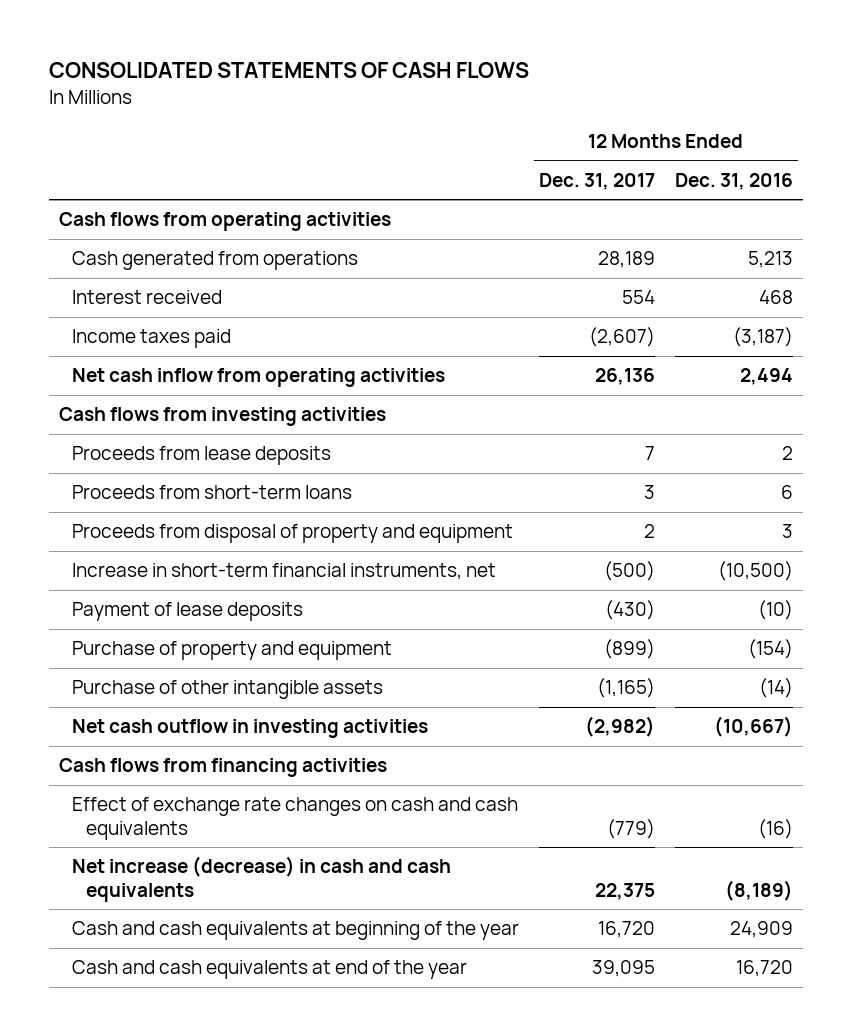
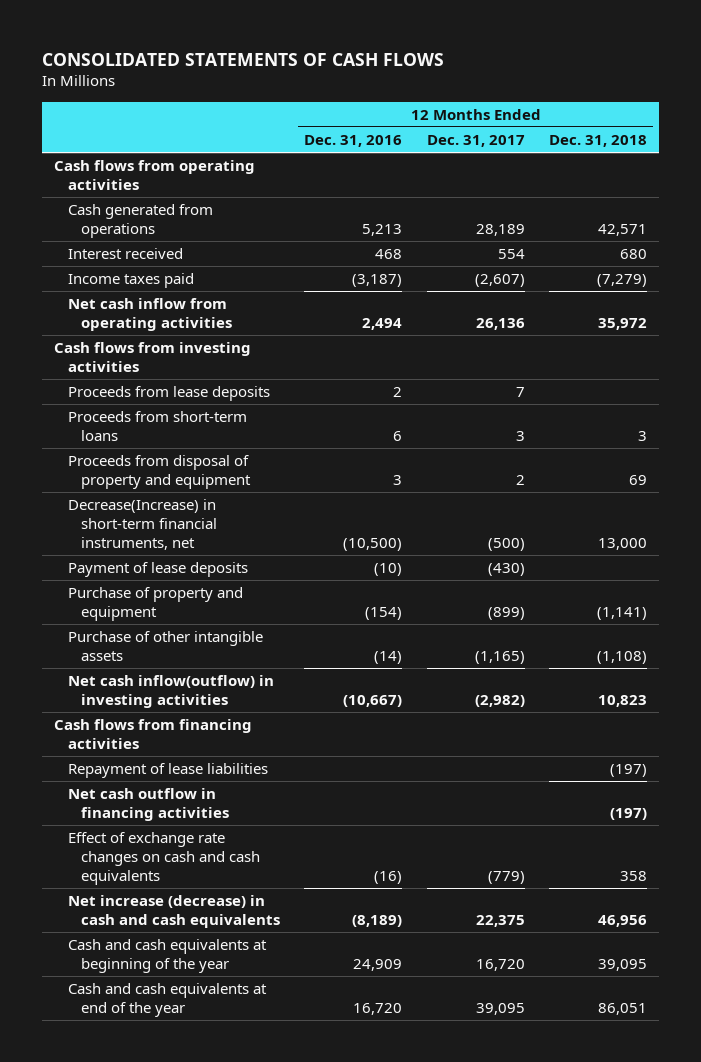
none -> [549,134,648,147] Dec. 31, 2018
[72,563,497,581] Increase in short-term financial instruments, net -> [67,499,218,551] Decrease(Increase) in short-term financial instruments, net
[72,719,429,739] Net cash outflow in investing activities -> [67,675,274,709] Net cash inflow(outflow) in investing activities
none -> [67,763,268,779] Repayment of lease liabilities
none -> [67,788,230,822] Net cash outflow in financing activities

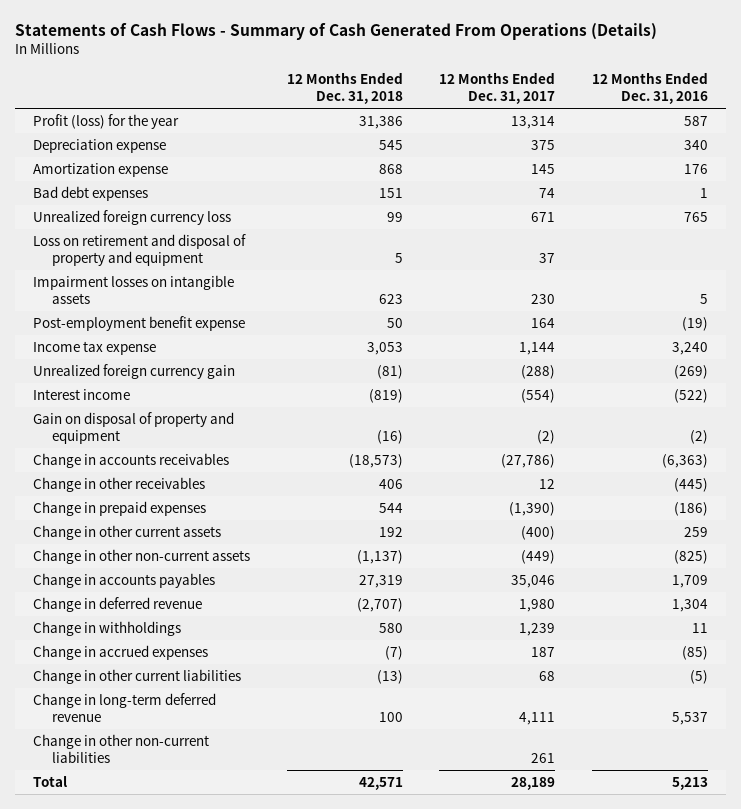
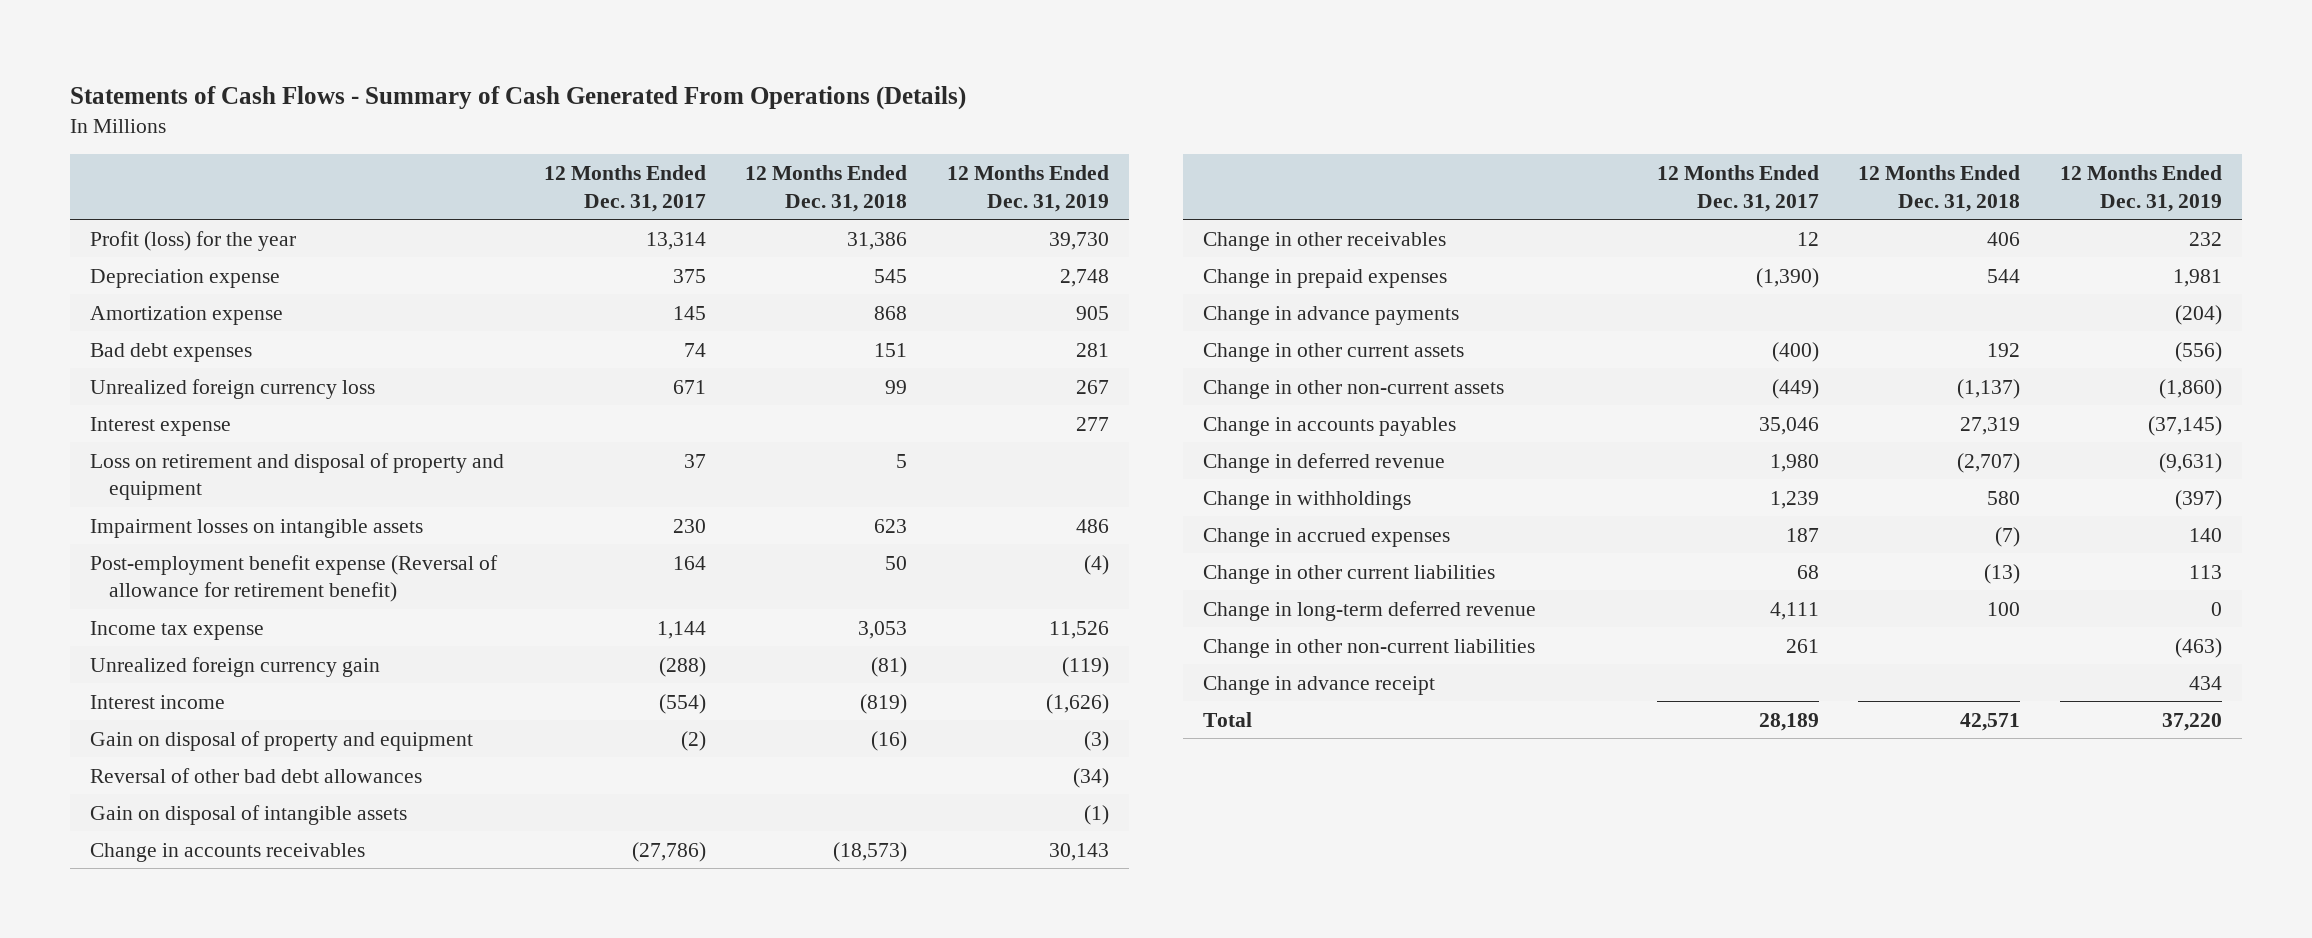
[591,72,708,105] 12 Months Ended Dec. 31, 2016 -> none
none -> [947,165,1110,212] 12 Months Ended Dec. 31, 2019
none -> [89,416,231,436] Interest expense
[33,315,246,331] Post-employment benefit expense -> [89,554,498,603] Post-employment benefit expense (Reversal of allowance for retirement benefit)
none -> [89,767,422,783] Reversal of other bad debt allowances
none -> [89,804,407,825] Gain on disposal of intangible assets
none -> [1202,305,1459,325] Change in advance payments
none -> [1202,675,1435,695] Change in advance receipt

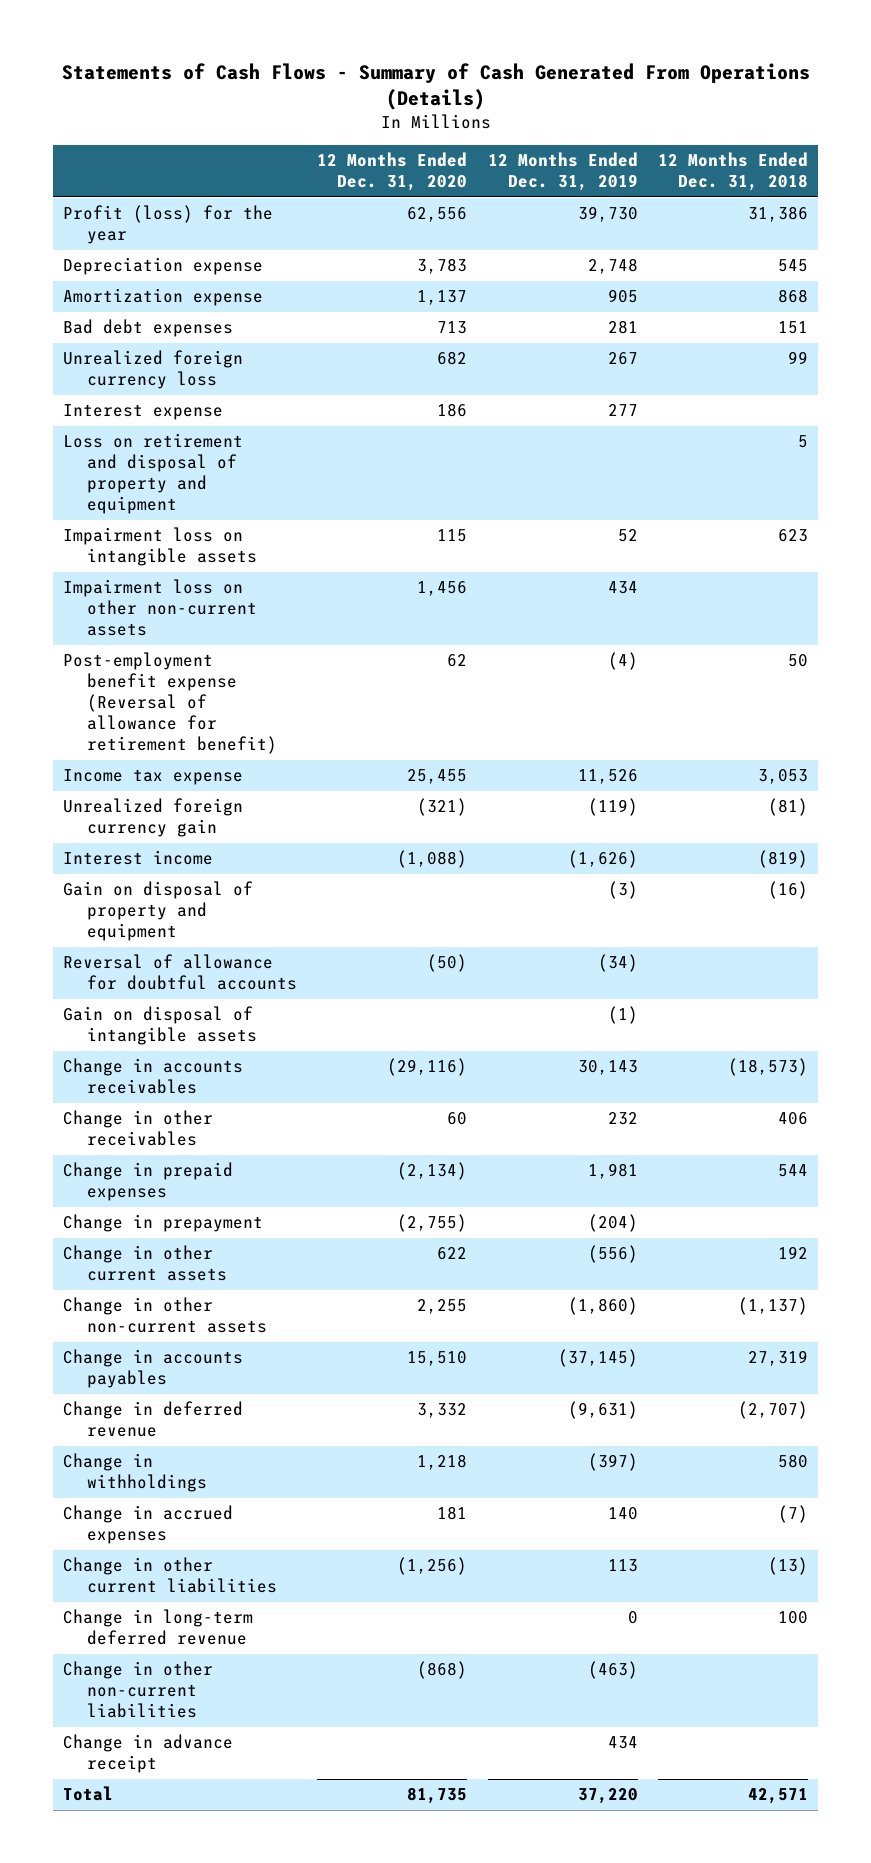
[543,165,706,212] 12 Months Ended Dec. 31, 2017 -> none
none -> [317,152,468,192] 12 Months Ended Dec. 31, 2020
[89,518,423,538] Impairment losses on intangible assets -> [63,527,258,567] Impairment loss on intangible assets
[1076,518,1110,533] 486 -> [617,529,638,543] 52
none -> [63,579,258,637] Impairment loss on other non-current assets
[89,767,422,783] Reversal of other bad debt allowances -> none
none -> [63,954,298,991] Reversal of allowance for doubtful accounts
[1202,305,1459,325] Change in advance payments -> none
none -> [63,1214,264,1233] Change in prepayment

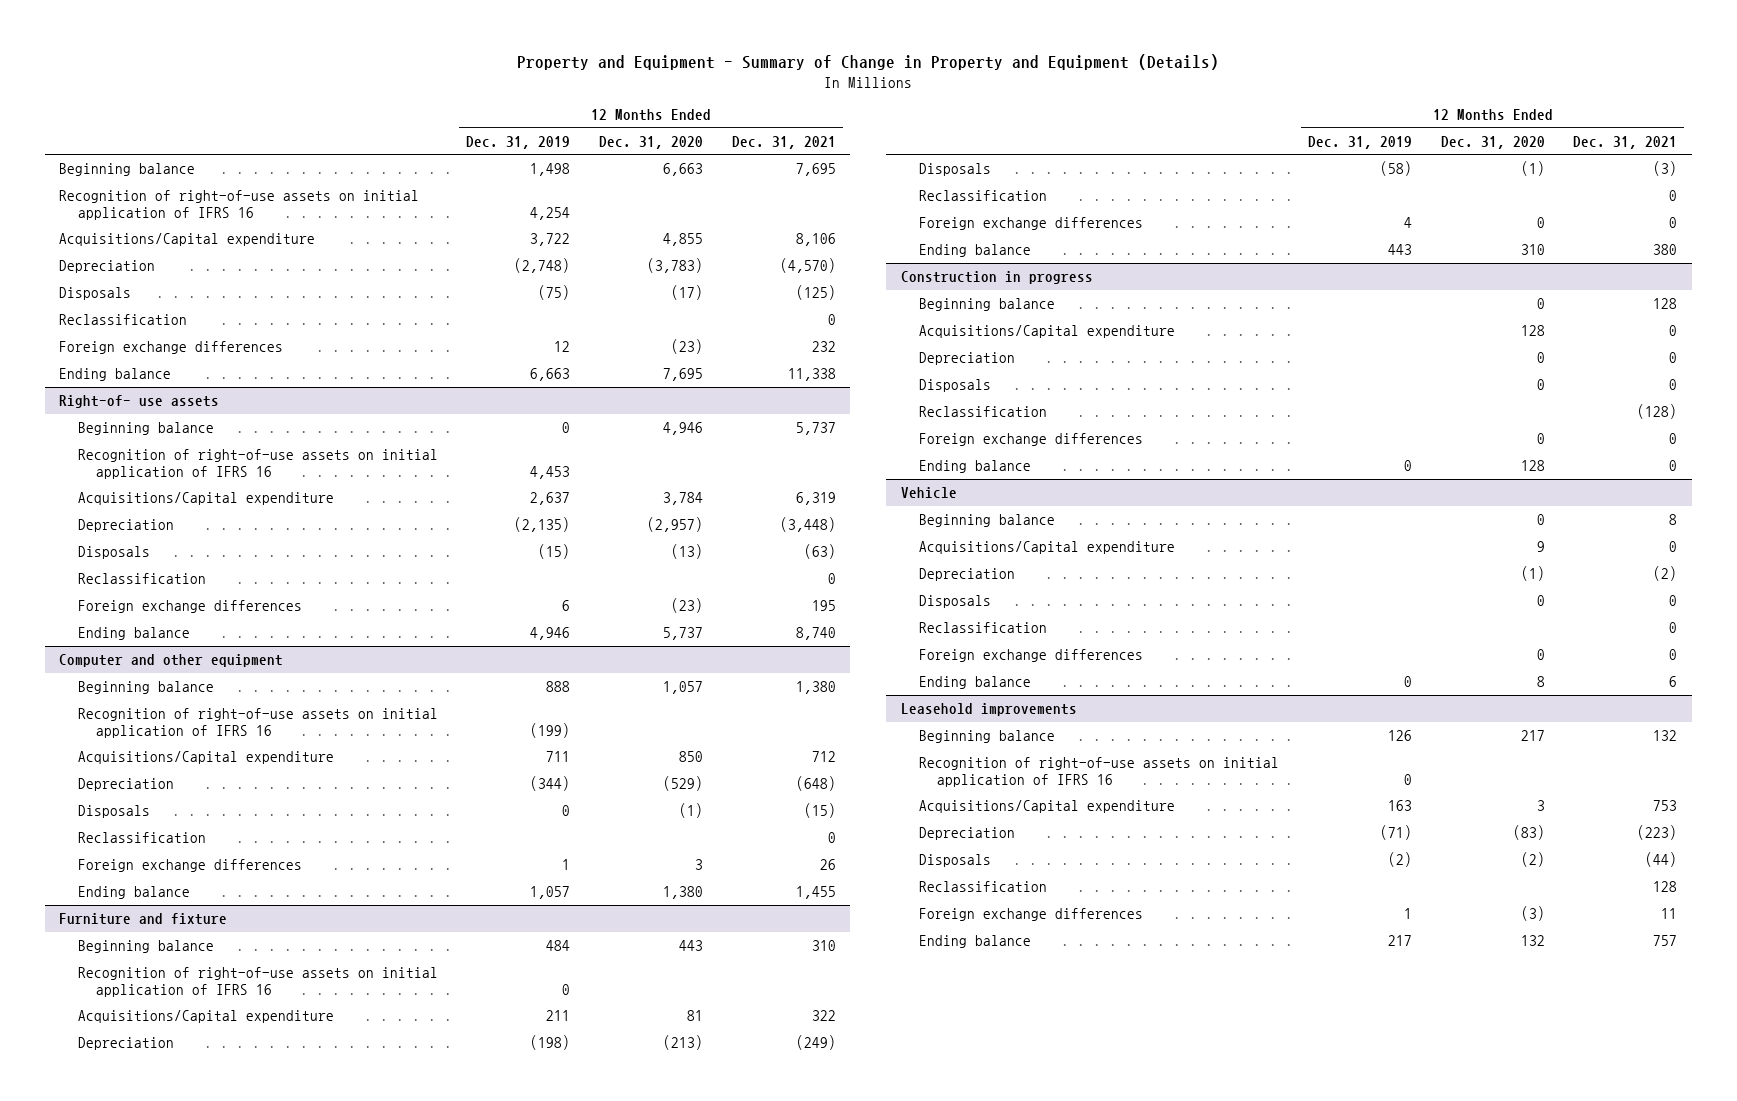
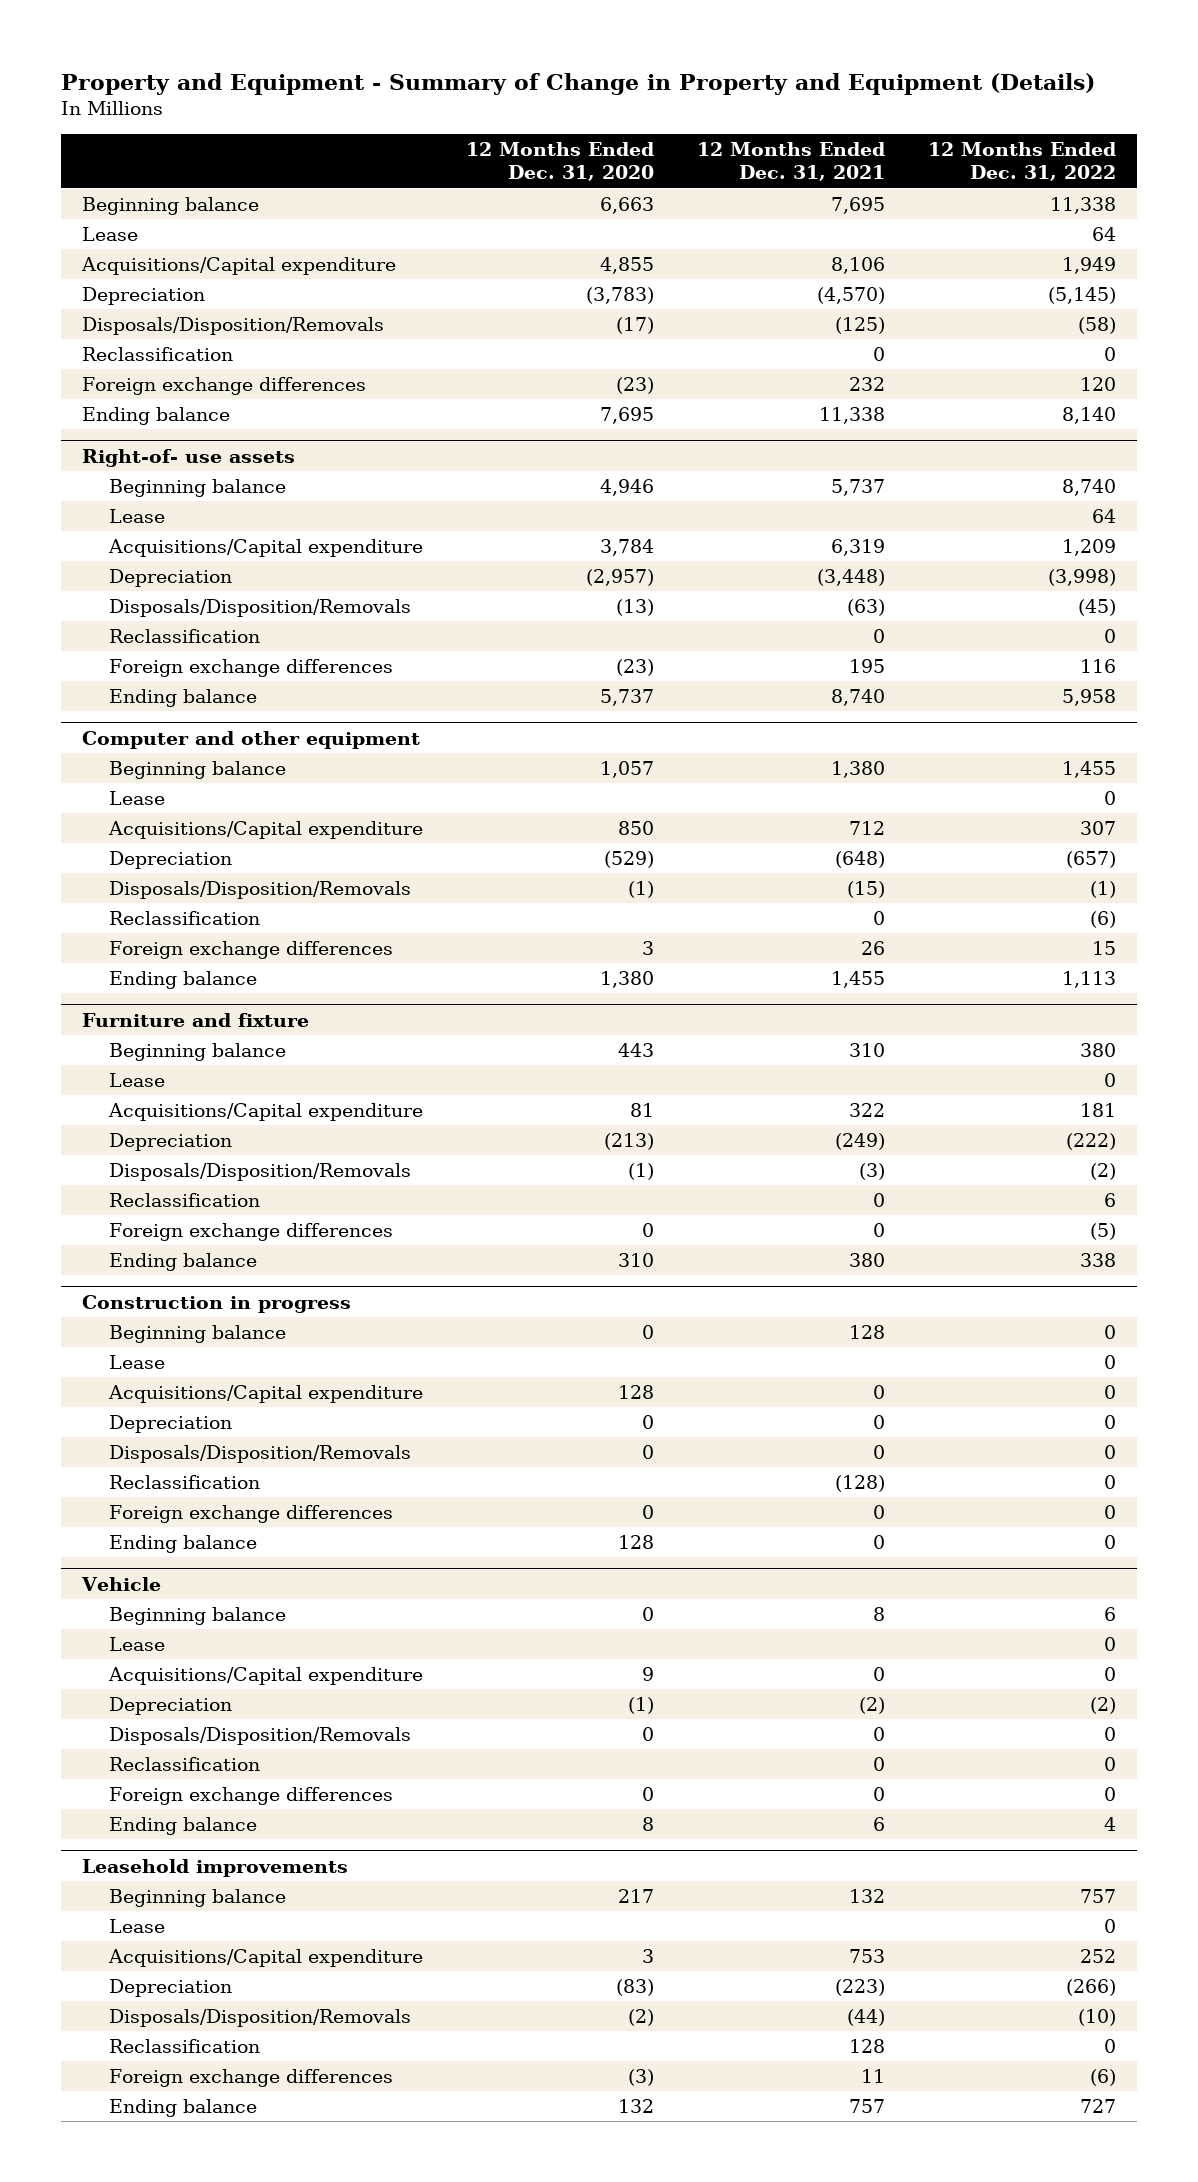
[466,135,571,149] Dec. 31, 2019 -> none
none -> [927,142,1116,182] 12 Months Ended Dec. 31, 2022
[59,189,420,220] Recognition of right-of-use assets on initial application of IFRS 16 -> none
none -> [82,227,139,242] Lease
[59,286,132,300] Disposals -> [82,317,385,336] Disposals/Disposition/Removals
[77,448,438,479] Recognition of right-of-use assets on initial application of IFRS 16 -> none
none -> [109,509,166,524] Lease
[77,545,150,559] Disposals -> [109,599,412,618] Disposals/Disposition/Removals
[77,707,438,738] Recognition of right-of-use assets on initial application of IFRS 16 -> none
none -> [109,791,166,806] Lease
[77,804,150,818] Disposals -> [109,881,412,900] Disposals/Disposition/Removals
[77,966,438,997] Recognition of right-of-use assets on initial application of IFRS 16 -> none
none -> [109,1073,166,1088] Lease
[919,162,992,176] Disposals -> [109,1163,412,1182] Disposals/Disposition/Removals
none -> [109,1355,166,1370] Lease
[919,378,992,392] Disposals -> [109,1445,412,1464] Disposals/Disposition/Removals
none -> [109,1637,166,1652] Lease
[919,594,992,608] Disposals -> [109,1727,412,1746] Disposals/Disposition/Removals
[919,756,1280,787] Recognition of right-of-use assets on initial application of IFRS 16 -> none
none -> [109,1919,166,1934] Lease
[919,853,992,867] Disposals -> [109,2009,412,2028] Disposals/Disposition/Removals

